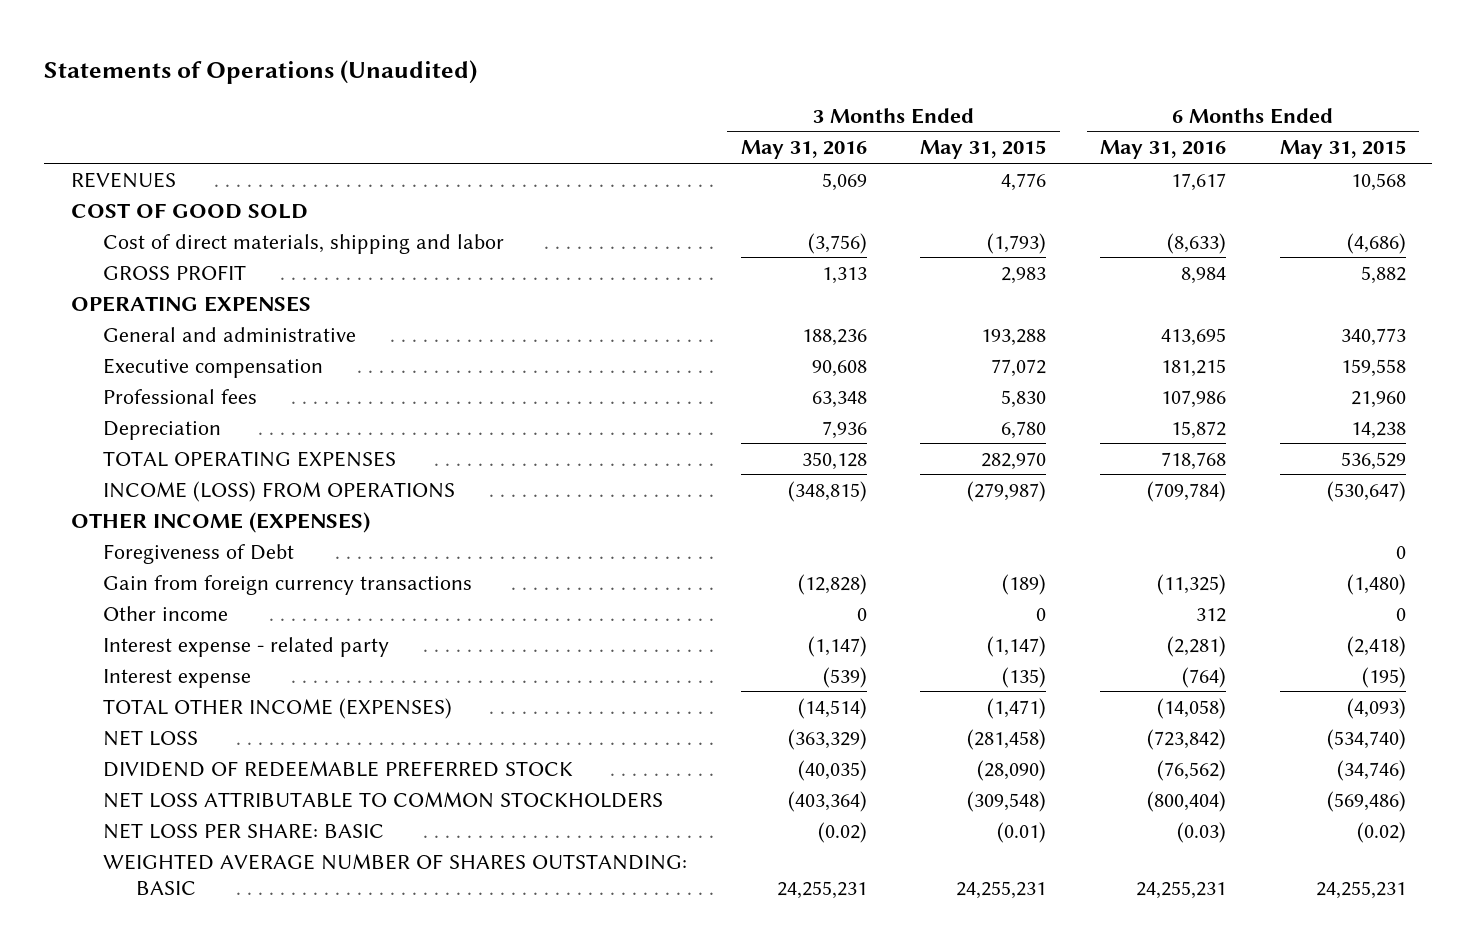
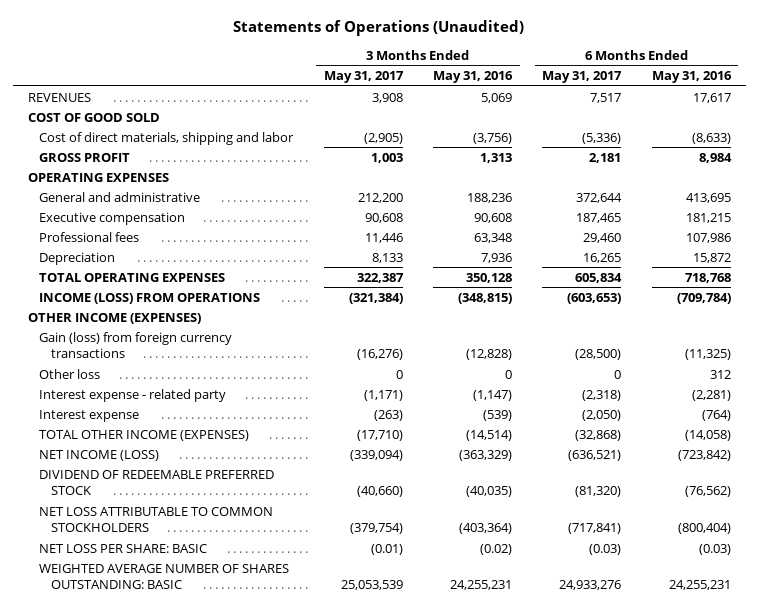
[920,140,1047,160] May 31, 2015 -> none
[1279,140,1406,160] May 31, 2015 -> none
none -> [323,71,404,84] May 31, 2017
none -> [542,71,623,84] May 31, 2017
[103,543,295,564] Foregiveness of Debt -> none
[103,574,473,595] Gain from foreign currency transactions -> [39,331,233,358] Gain (loss) from foreign currency transactions
[103,605,229,621] Other income -> [39,368,101,379] Other loss
[103,729,199,746] NET LOSS -> [39,449,160,461] NET INCOME (LOSS)

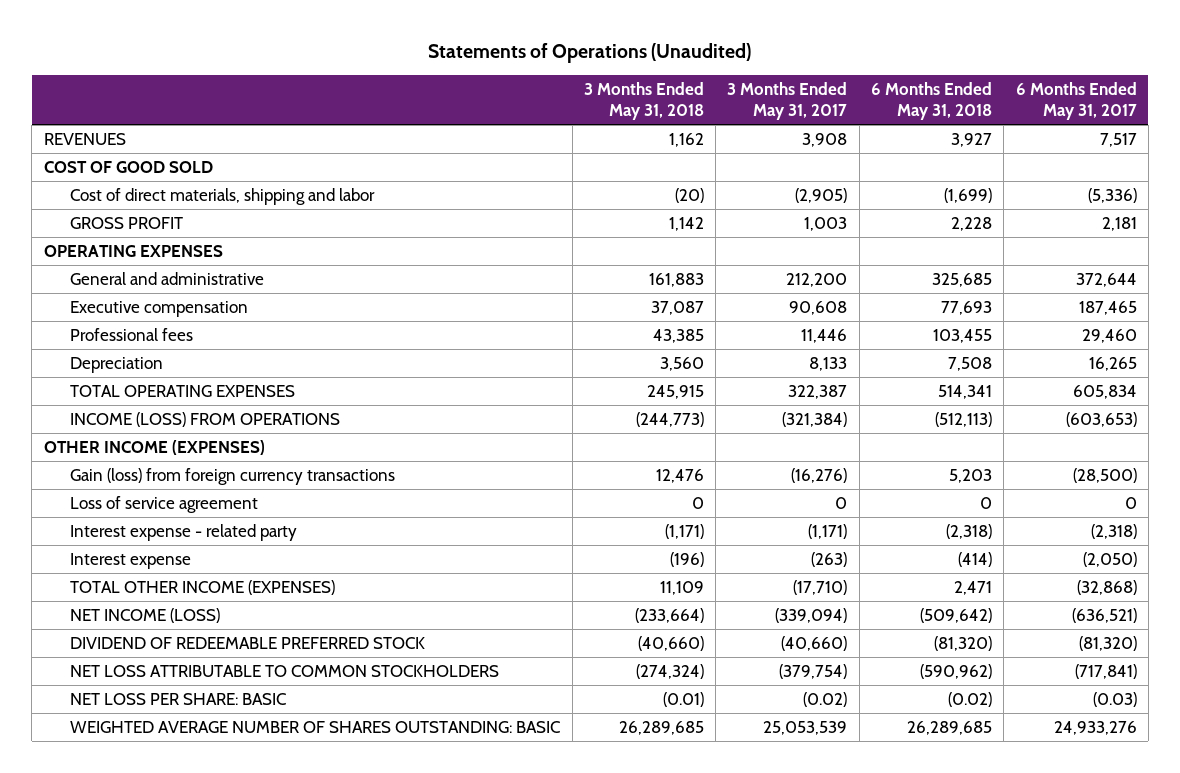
[432,71,513,84] May 31, 2016 -> none
[651,71,732,84] May 31, 2016 -> none
none -> [583,81,704,121] 3 Months Ended May 31, 2018
none -> [870,81,992,121] 6 Months Ended May 31, 2018
[39,368,101,379] Other loss -> none
none -> [70,496,259,514] Loss of service agreement
[370,543,403,555] (0.01) -> [803,692,848,708] (0.02)

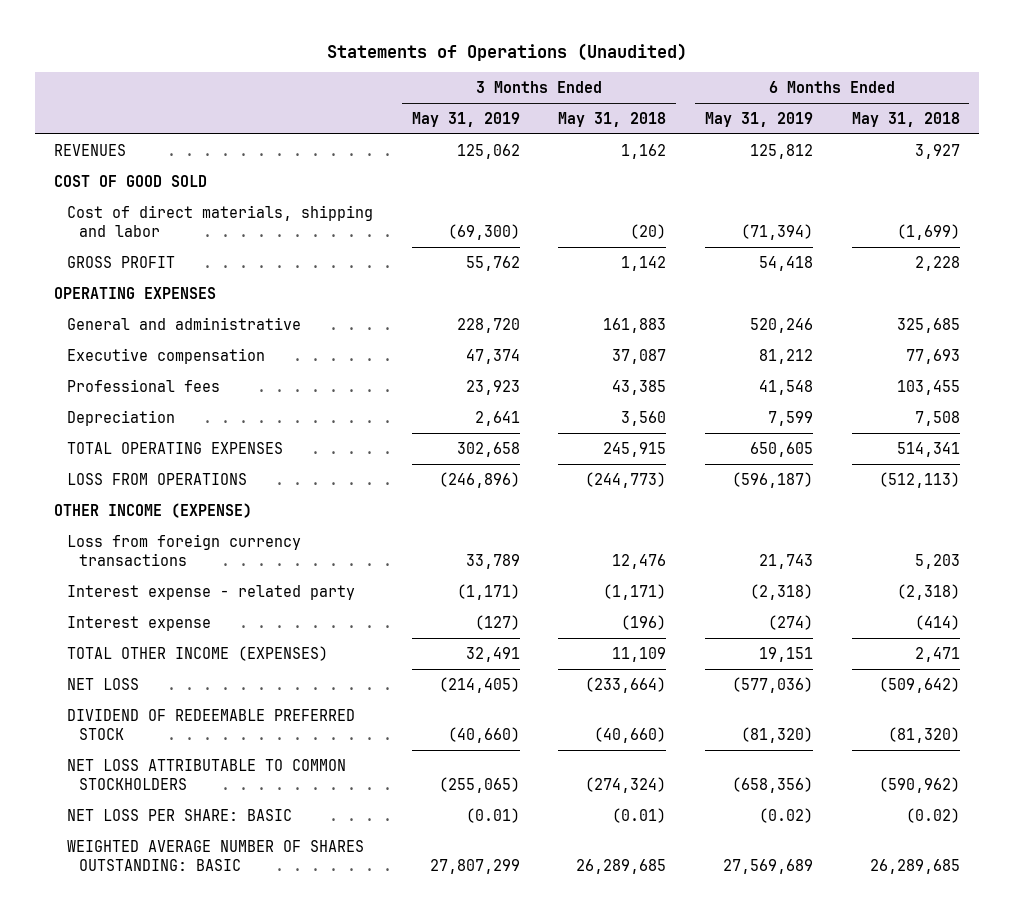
[727,81,848,121] 3 Months Ended May 31, 2017 -> none
[1015,81,1137,121] 6 Months Ended May 31, 2017 -> none
none -> [411,111,520,127] May 31, 2019
none -> [705,111,814,127] May 31, 2019
[70,496,259,514] Loss of service agreement -> none
[70,412,341,428] INCOME (LOSS) FROM OPERATIONS -> [66,472,247,485] LOSS FROM OPERATIONS
[43,440,265,456] OTHER INCOME (EXPENSES) -> [54,502,253,518] OTHER INCOME (EXPENSE)
[70,468,396,486] Gain (loss) from foreign currency transactions -> [66,533,301,566] Loss from foreign currency transactions
[70,608,221,624] NET INCOME (LOSS) -> [66,677,139,690] NET LOSS

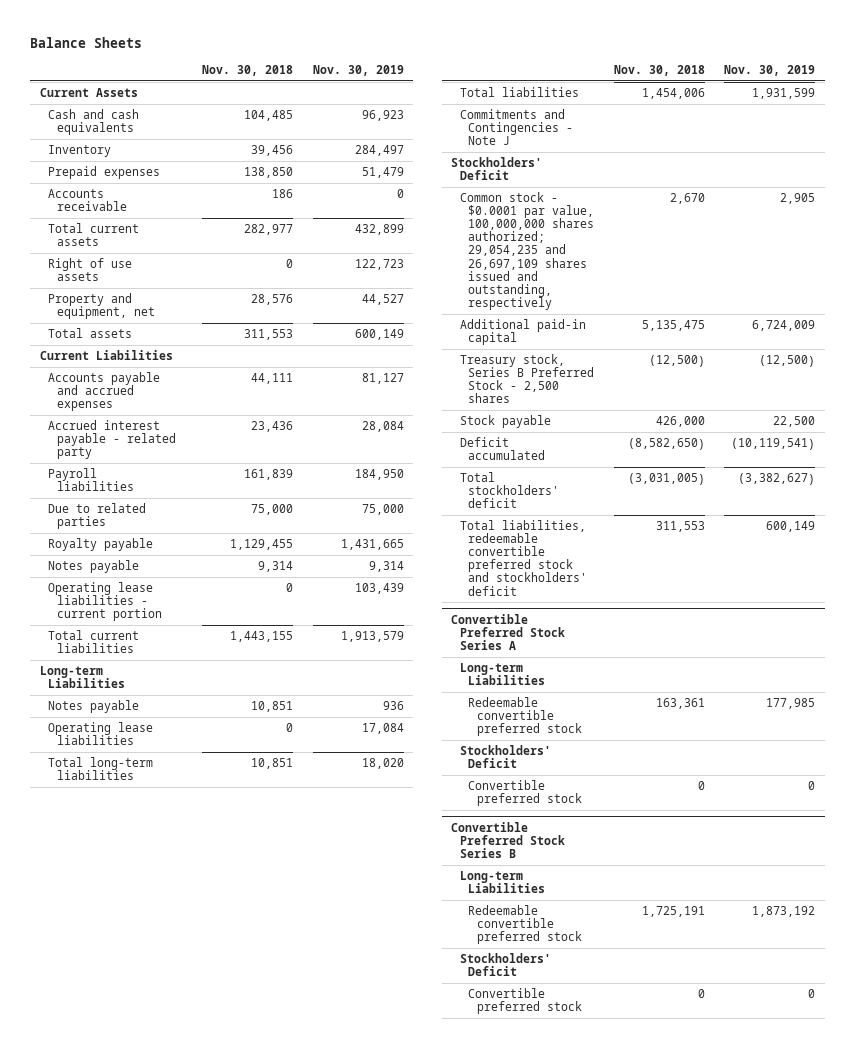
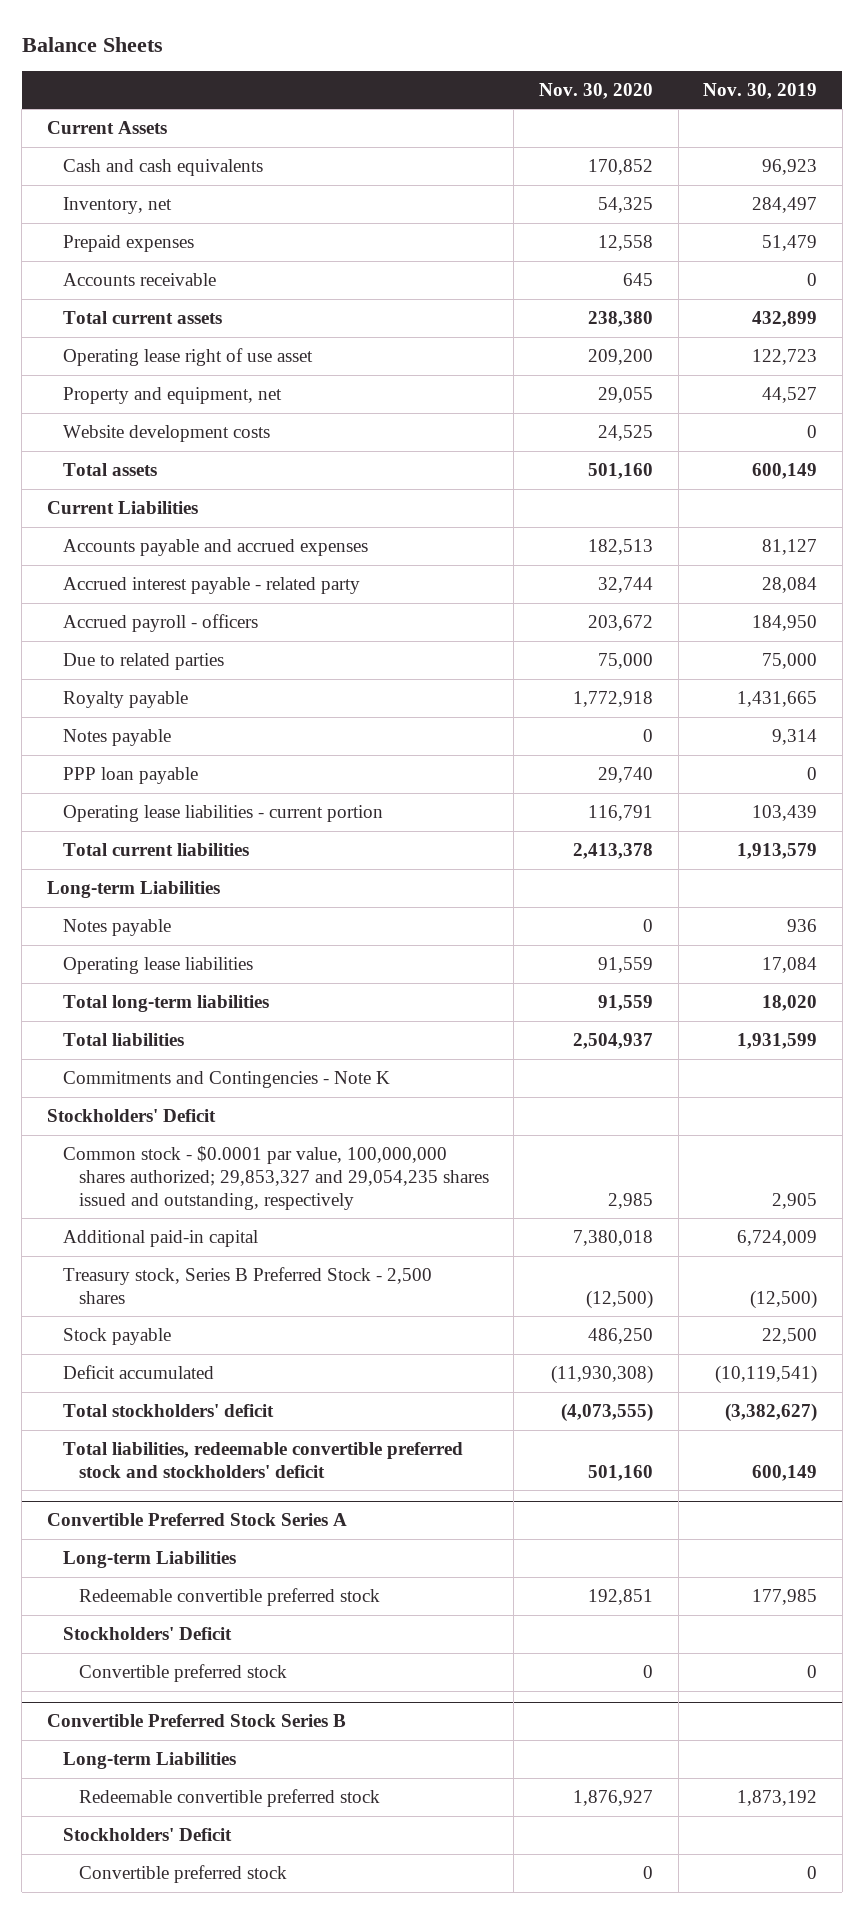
[202,65,294,77] Nov. 30, 2018 -> none
none -> [539,82,654,99] Nov. 30, 2020
[48,145,112,158] Inventory -> [62,197,172,215] Inventory, net
[48,258,133,282] Right of use assets -> [62,348,313,367] Operating lease right of use asset
none -> [62,425,270,443] Website development costs
[48,468,134,492] Payroll liabilities -> [62,614,258,633] Accrued payroll - officers
none -> [62,767,198,785] PPP loan payable
[459,109,574,146] Commitments and Contingencies - Note J -> [62,1071,390,1089] Commitments and Contingencies - Note K
[459,192,595,310] Common stock - $0.0001 par value, 100,000,000 shares authorized; 29,054,235 and 26,697,109 shares issued and outstanding, respectively -> [62,1146,489,1210] Common stock - $0.0001 par value, 100,000,000 shares authorized; 29,853,327 and 29,054,235 shares issued and outstanding, respectively

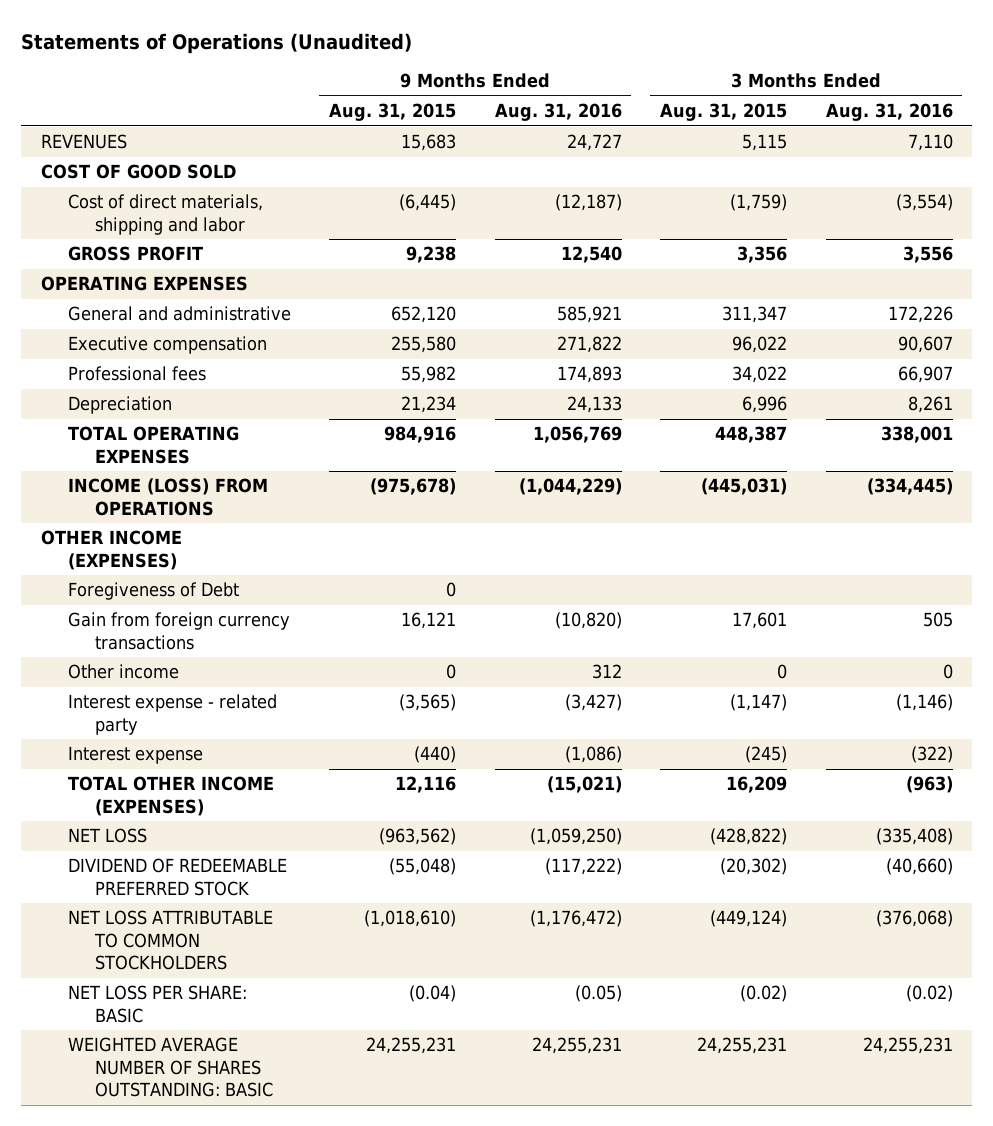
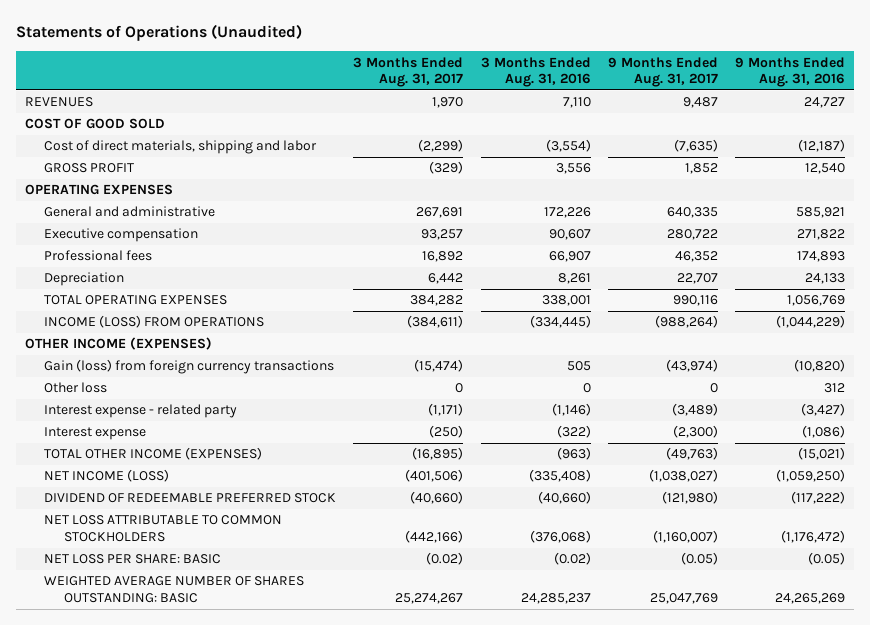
[329,103,457,122] Aug. 31, 2015 -> none
[660,103,788,122] Aug. 31, 2015 -> none
none -> [353,56,464,88] 3 Months Ended Aug. 31, 2017
none -> [607,56,718,88] 9 Months Ended Aug. 31, 2017
[67,582,239,601] Foregiveness of Debt -> none
[67,612,290,650] Gain from foreign currency transactions -> [44,359,335,375] Gain (loss) from foreign currency transactions
[67,664,179,680] Other income -> [44,382,108,394] Other loss
[67,828,147,844] NET LOSS -> [44,469,170,483] NET INCOME (LOSS)
[531,1037,622,1055] 24,255,231 -> [775,593,846,605] 24,265,269
[862,1037,953,1055] 24,255,231 -> [520,593,591,605] 24,285,237

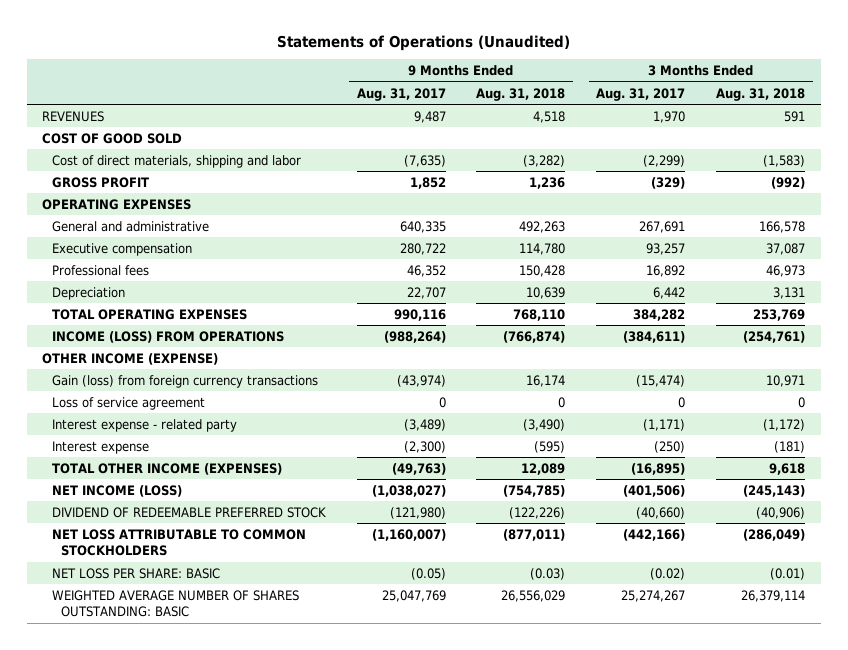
[480,56,591,88] 3 Months Ended Aug. 31, 2016 -> none
[735,56,846,88] 9 Months Ended Aug. 31, 2016 -> none
none -> [476,87,566,101] Aug. 31, 2018
none -> [716,87,806,101] Aug. 31, 2018
[24,337,212,351] OTHER INCOME (EXPENSES) -> [42,352,219,365] OTHER INCOME (EXPENSE)
[44,382,108,394] Other loss -> none
none -> [51,396,205,410] Loss of service agreement

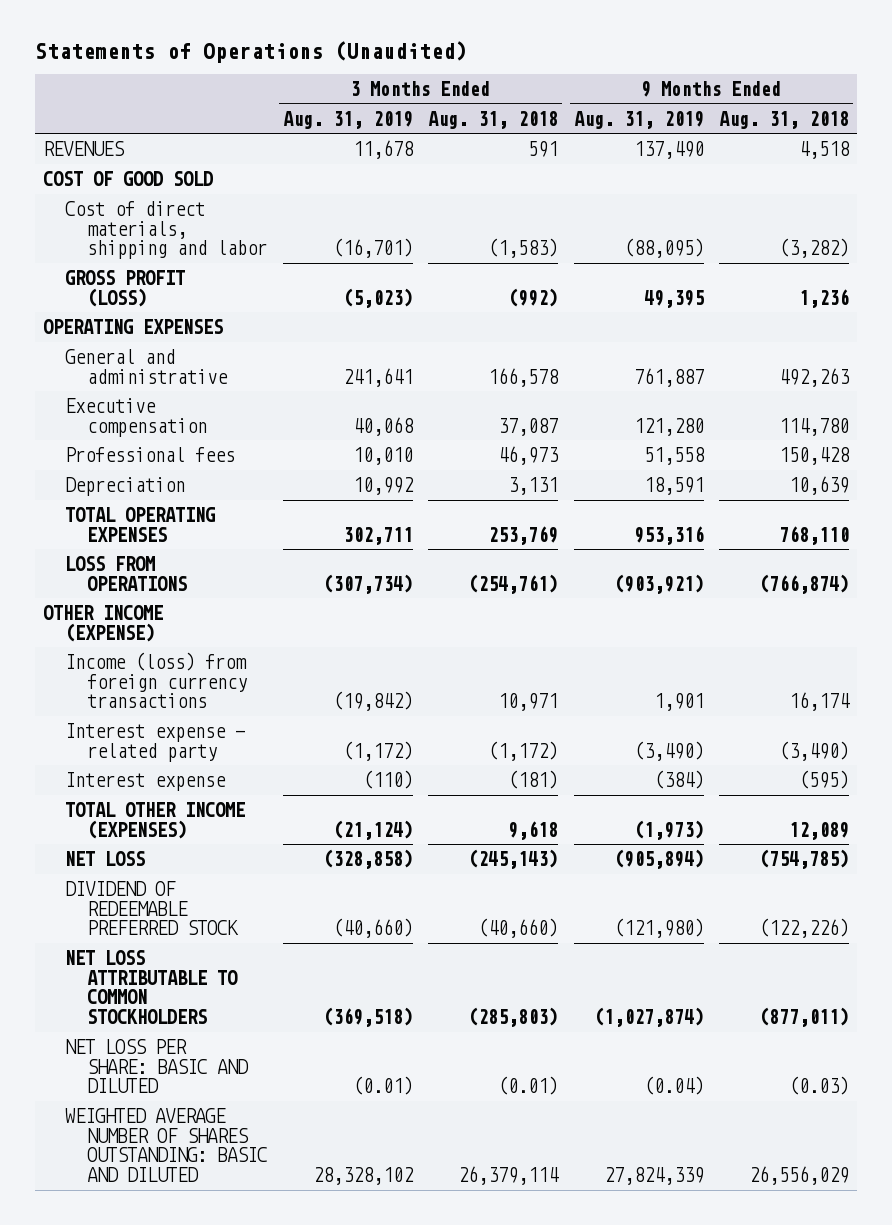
[356,87,446,101] Aug. 31, 2017 -> none
[596,87,686,101] Aug. 31, 2017 -> none
none -> [282,110,413,129] Aug. 31, 2019
none -> [573,110,704,129] Aug. 31, 2019
[51,176,149,188] GROSS PROFIT -> [64,269,185,307] GROSS PROFIT (LOSS)
[51,330,284,343] INCOME (LOSS) FROM OPERATIONS -> [64,555,188,591] LOSS FROM OPERATIONS
[51,396,205,410] Loss of service agreement -> none
[51,374,318,388] Gain (loss) from foreign currency transactions -> [64,651,248,709] Income (loss) from foreign currency transactions
[51,484,182,497] NET INCOME (LOSS) -> [64,850,145,866] NET LOSS
[756,506,806,519] (40,906) -> [478,918,559,939] (40,660)
[743,528,806,541] (286,049) -> [468,1006,559,1027] (285,803)
[51,567,220,579] NET LOSS PER SHARE: BASIC -> [64,1038,250,1094] NET LOSS PER SHARE: BASIC AND DILUTED
[51,589,299,618] WEIGHTED AVERAGE NUMBER OF SHARES OUTSTANDING: BASIC -> [64,1107,268,1182] WEIGHTED AVERAGE NUMBER OF SHARES OUTSTANDING: BASIC AND DILUTED

